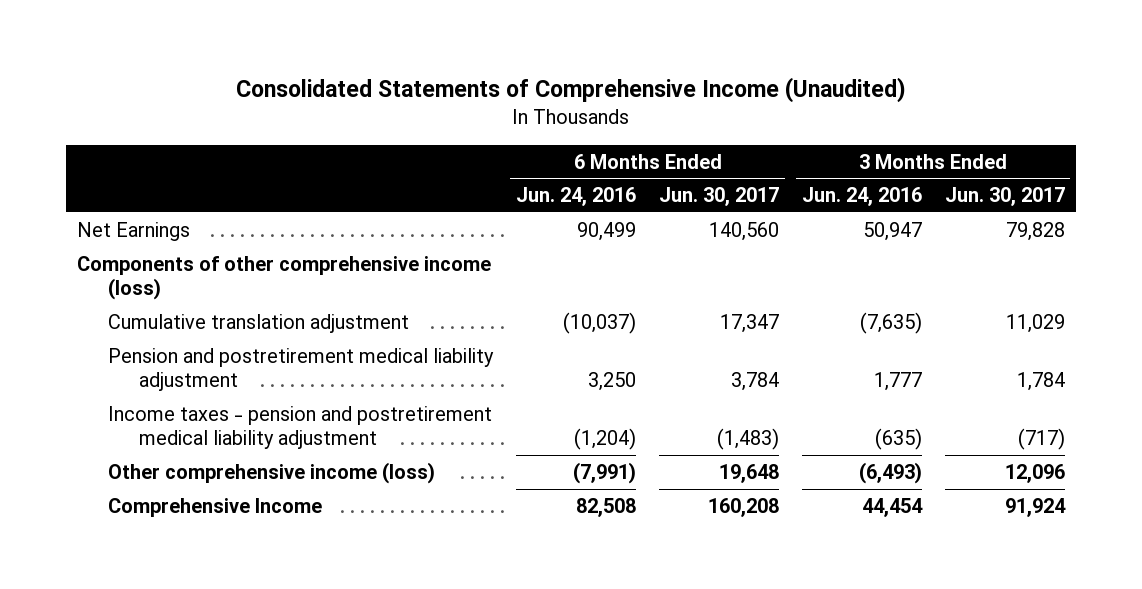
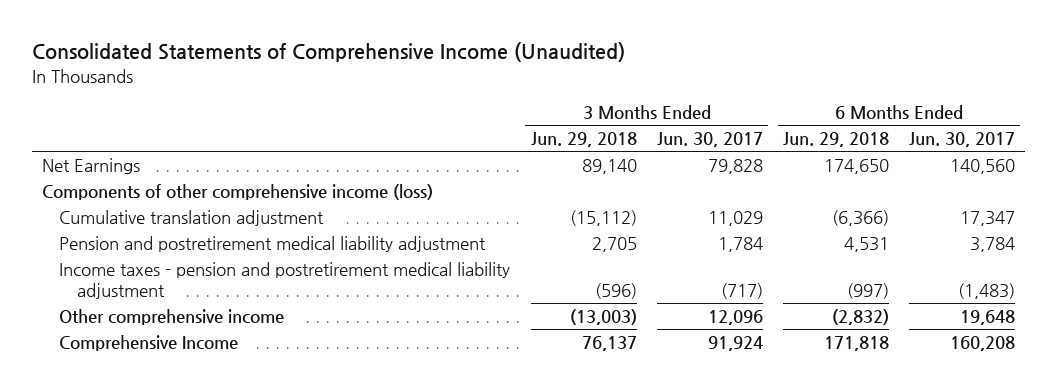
[516,187,637,207] Jun. 24, 2016 -> none
[801,187,922,207] Jun. 24, 2016 -> none
none -> [530,132,637,148] Jun. 29, 2018
none -> [782,132,889,148] Jun. 29, 2018
[108,461,436,484] Other comprehensive income (loss) -> [59,309,285,326] Other comprehensive income

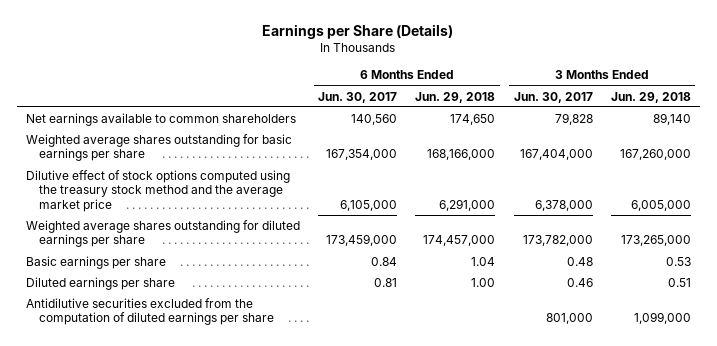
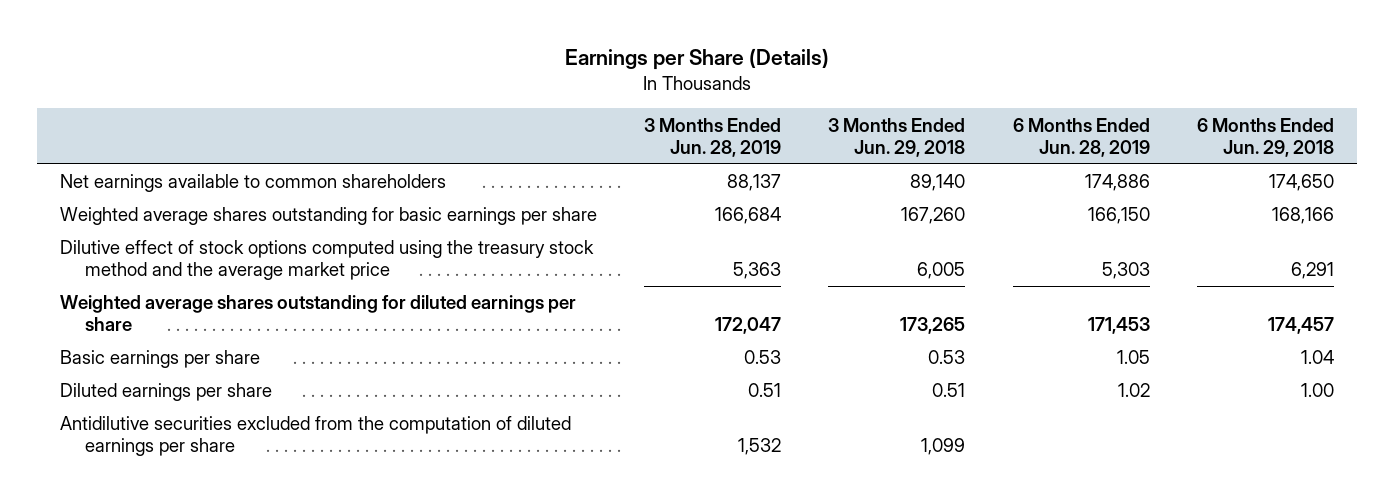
[318,91,398,103] Jun. 30, 2017 -> none
[513,91,593,103] Jun. 30, 2017 -> none
none -> [644,117,782,157] 3 Months Ended Jun. 28, 2019
none -> [1012,117,1150,157] 6 Months Ended Jun. 28, 2019
[427,149,496,161] 168,166,000 -> [1271,207,1334,225] 168,166
[619,149,691,161] 167,260,000 -> [901,207,966,225] 167,260
[439,198,496,211] 6,291,000 -> [1290,262,1334,280] 6,291
[630,199,691,211] 6,005,000 -> [917,262,966,280] 6,005
[423,235,496,247] 174,457,000 -> [1267,317,1334,335] 174,457
[620,235,691,247] 173,265,000 -> [900,317,966,335] 173,265
[633,312,691,325] 1,099,000 -> [921,438,966,456] 1,099

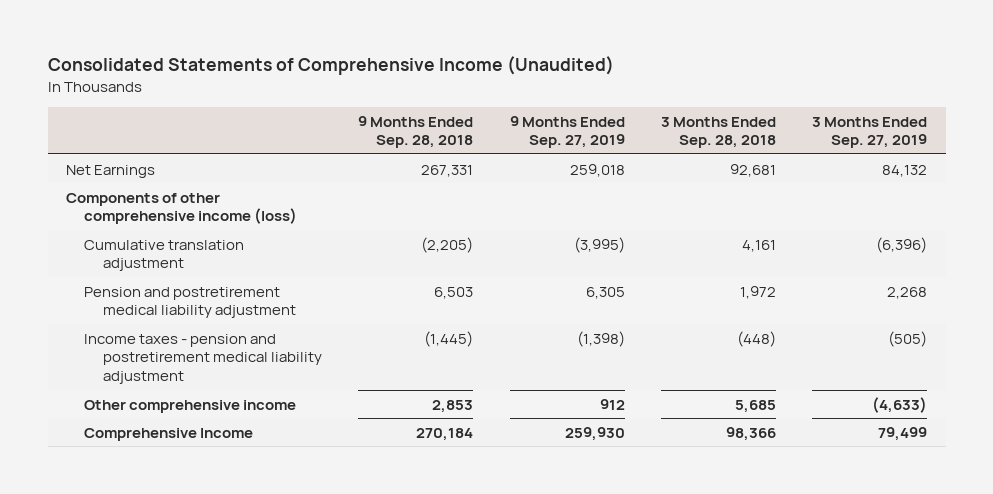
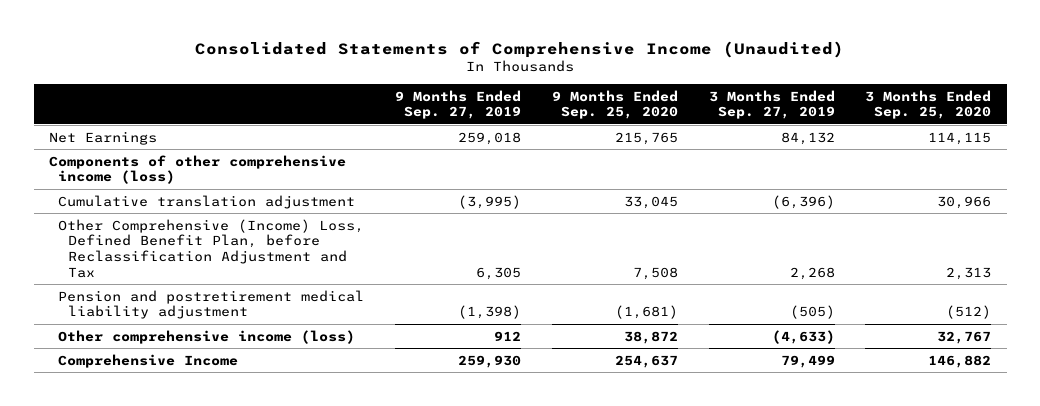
[358,115,474,149] 9 Months Ended Sep. 28, 2018 -> none
[661,116,777,149] 3 Months Ended Sep. 28, 2018 -> none
none -> [551,89,678,120] 9 Months Ended Sep. 25, 2020
none -> [865,89,992,120] 3 Months Ended Sep. 25, 2020
[84,333,323,385] Income taxes - pension and postretirement medical liability adjustment -> none
none -> [58,218,365,278] Other Comprehensive (Income) Loss, Defined Benefit Plan, before Reclassification Adjustment and Tax
[585,286,625,299] 6,305 -> [458,305,522,320] (1,398)
[887,286,928,299] 2,268 -> [789,305,835,320] (505)
[84,399,297,413] Other comprehensive income -> [58,329,356,344] Other comprehensive income (loss)

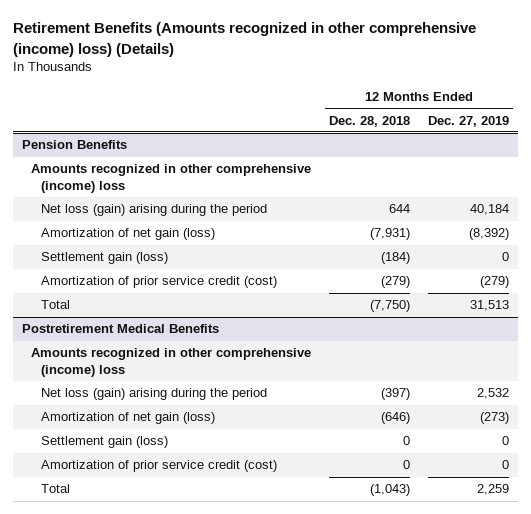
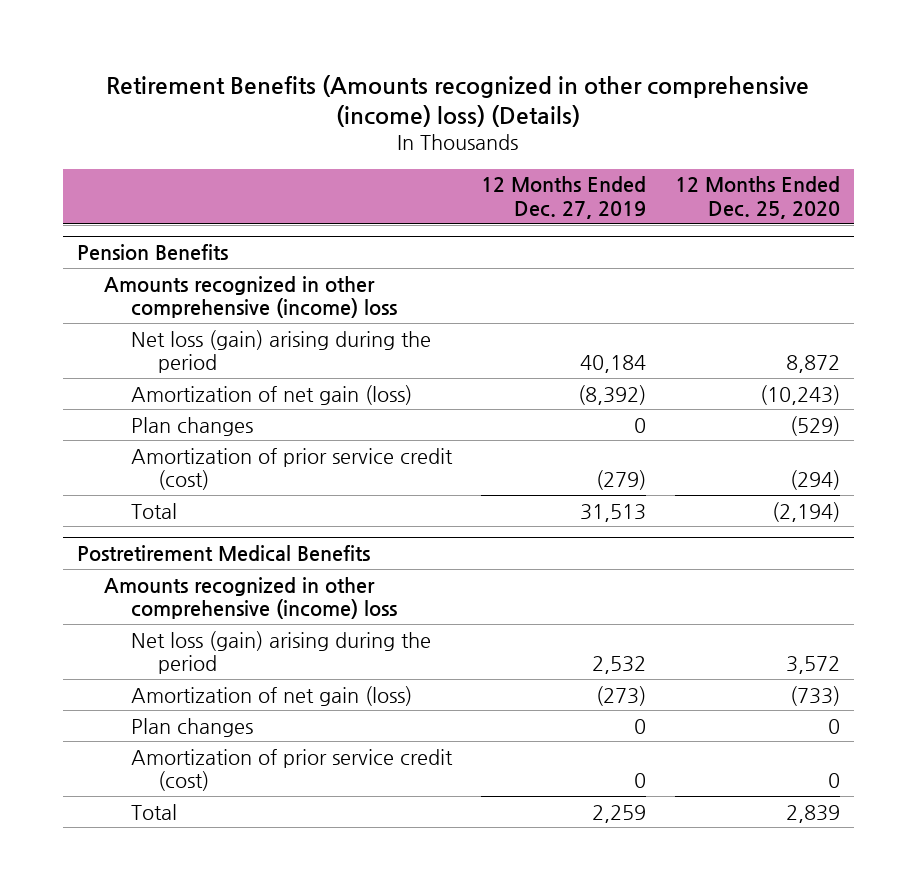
[329,115,411,127] Dec. 28, 2018 -> none
none -> [674,176,840,220] 12 Months Ended Dec. 25, 2020
[41,252,169,265] Settlement gain (loss) -> none
none -> [131,416,254,436] Plan changes
[41,436,169,449] Settlement gain (loss) -> none
none -> [131,717,254,737] Plan changes

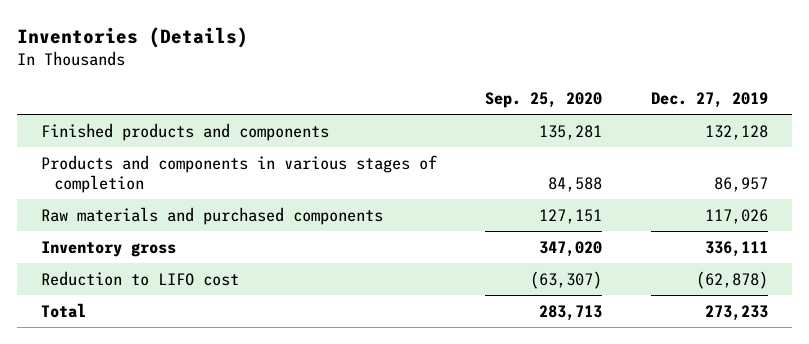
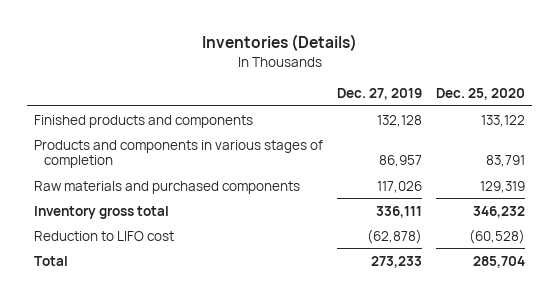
[485,91,603,108] Sep. 25, 2020 -> none
none -> [435,88,525,101] Dec. 25, 2020
[41,240,177,257] Inventory gross -> [34,205,170,219] Inventory gross total

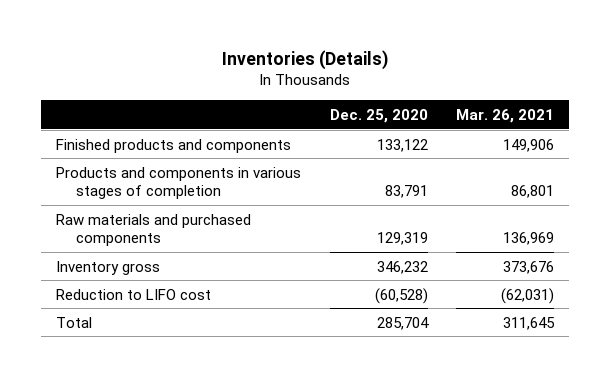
[337,88,423,101] Dec. 27, 2019 -> none
none -> [456,109,555,124] Mar. 26, 2021
[34,205,170,219] Inventory gross total -> [55,260,160,275] Inventory gross

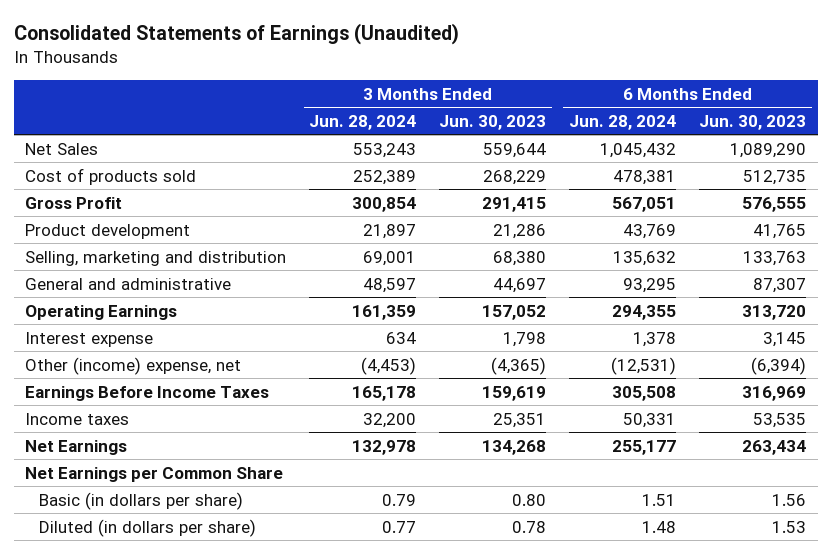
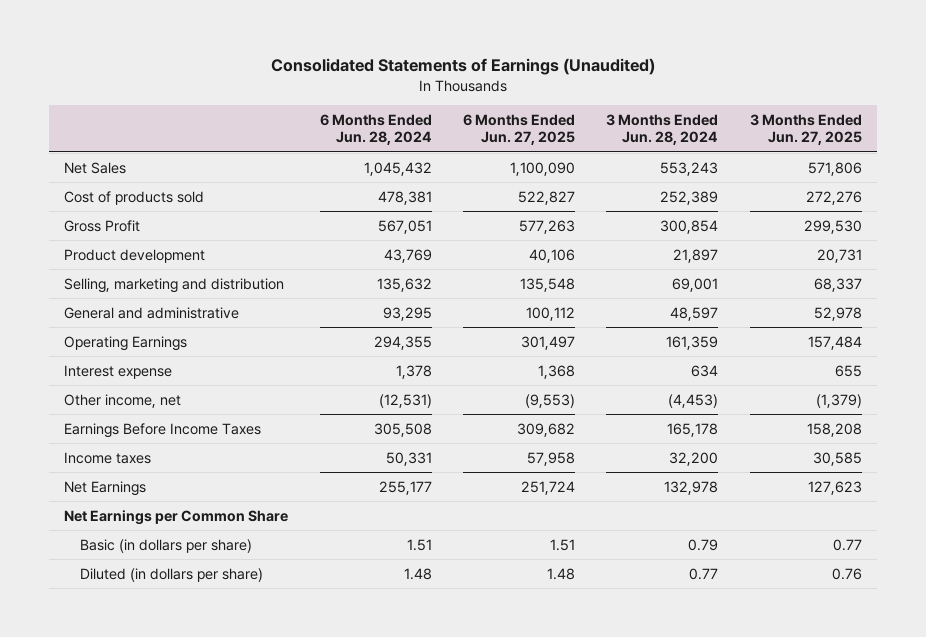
[439,114,547,130] Jun. 30, 2023 -> none
[699,114,807,130] Jun. 30, 2023 -> none
none -> [462,113,575,146] 6 Months Ended Jun. 27, 2025
none -> [749,113,862,146] 3 Months Ended Jun. 27, 2025
[25,356,242,375] Other (income) expense, net -> [64,393,182,408] Other income, net

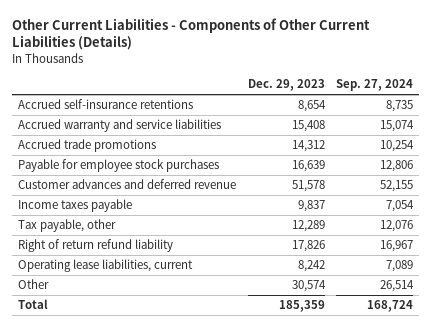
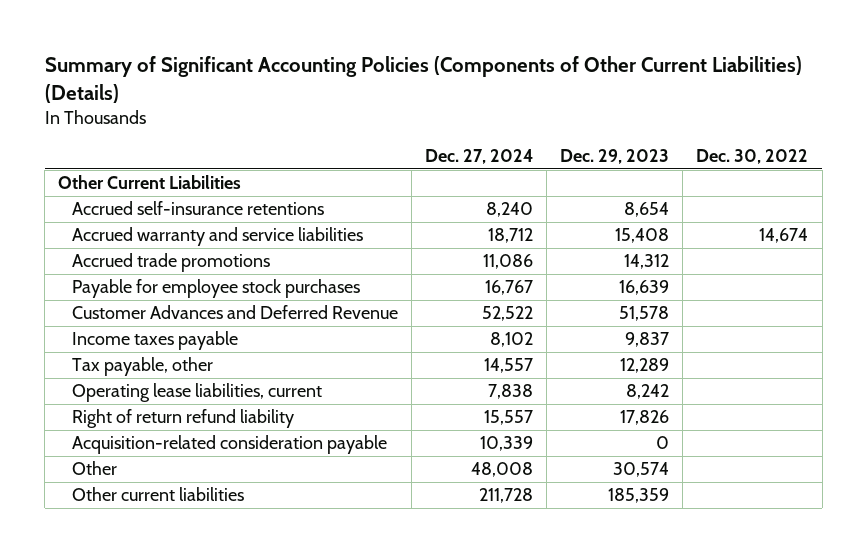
[12,17,371,51] Other Current Liabilities - Components of Other Current Liabilities (Details) -> [44,56,802,104] Summary of Significant Accounting Policies (Components of Other Current Liabilities) (Details)
[336,79,414,92] Sep. 27, 2024 -> none
none -> [425,148,534,164] Dec. 27, 2024
none -> [696,148,809,164] Dec. 30, 2022
none -> [58,175,242,190] Other Current Liabilities
[17,179,236,190] Customer advances and deferred revenue -> [72,305,399,320] Customer Advances and Deferred Revenue
[17,239,173,253] Right of return refund liability -> [72,409,295,429] Right of return refund liability
none -> [72,435,388,455] Acquisition-related consideration payable
[17,299,48,310] Total -> [72,487,245,502] Other current liabilities

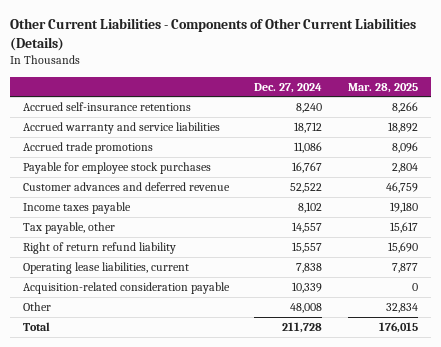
[44,56,802,104] Summary of Significant Accounting Policies (Components of Other Current Liabilities) (Details) -> [10,17,417,51] Other Current Liabilities - Components of Other Current Liabilities (Details)
[560,148,670,164] Dec. 29, 2023 -> none
[696,148,809,164] Dec. 30, 2022 -> none
none -> [347,82,418,93] Mar. 28, 2025
[58,175,242,190] Other Current Liabilities -> none
[72,305,399,320] Customer Advances and Deferred Revenue -> [22,182,230,192] Customer advances and deferred revenue
[72,383,323,403] Operating lease liabilities, current -> [22,262,189,275] Operating lease liabilities, current
[72,487,245,502] Other current liabilities -> [22,322,50,332] Total

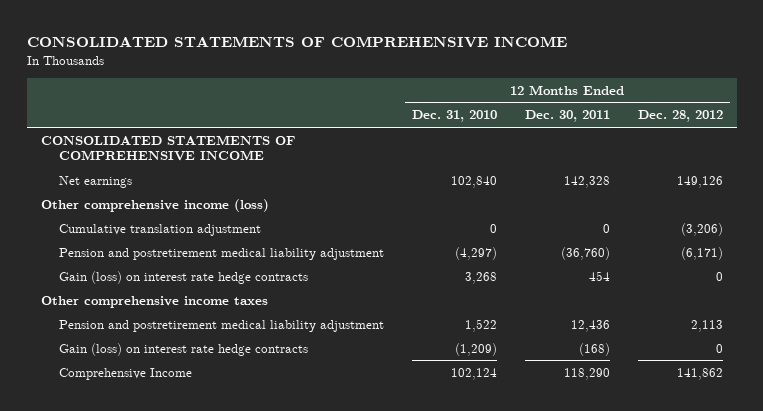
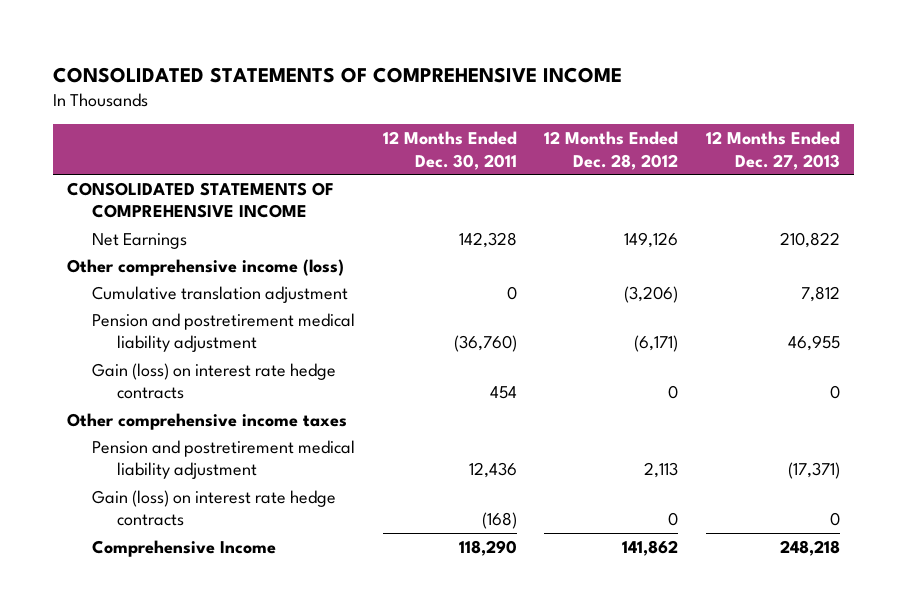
[411,110,497,123] Dec. 31, 2010 -> none
none -> [706,131,841,170] 12 Months Ended Dec. 27, 2013
[58,175,132,188] Net earnings -> [92,232,188,249] Net Earnings

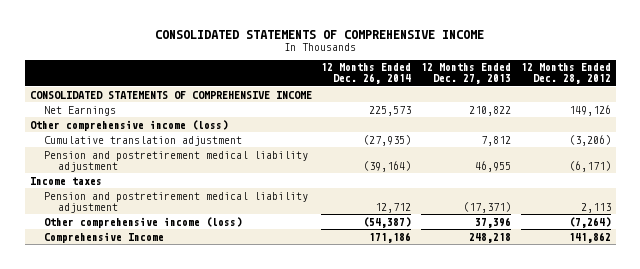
[382,131,517,170] 12 Months Ended Dec. 30, 2011 -> none
none -> [321,63,412,85] 12 Months Ended Dec. 26, 2014
[92,362,337,400] Gain (loss) on interest rate hedge contracts -> none
[67,412,348,430] Other comprehensive income taxes -> [29,176,102,185] Income taxes
[92,489,337,527] Gain (loss) on interest rate hedge contracts -> none
none -> [43,216,242,228] Other comprehensive income (loss)

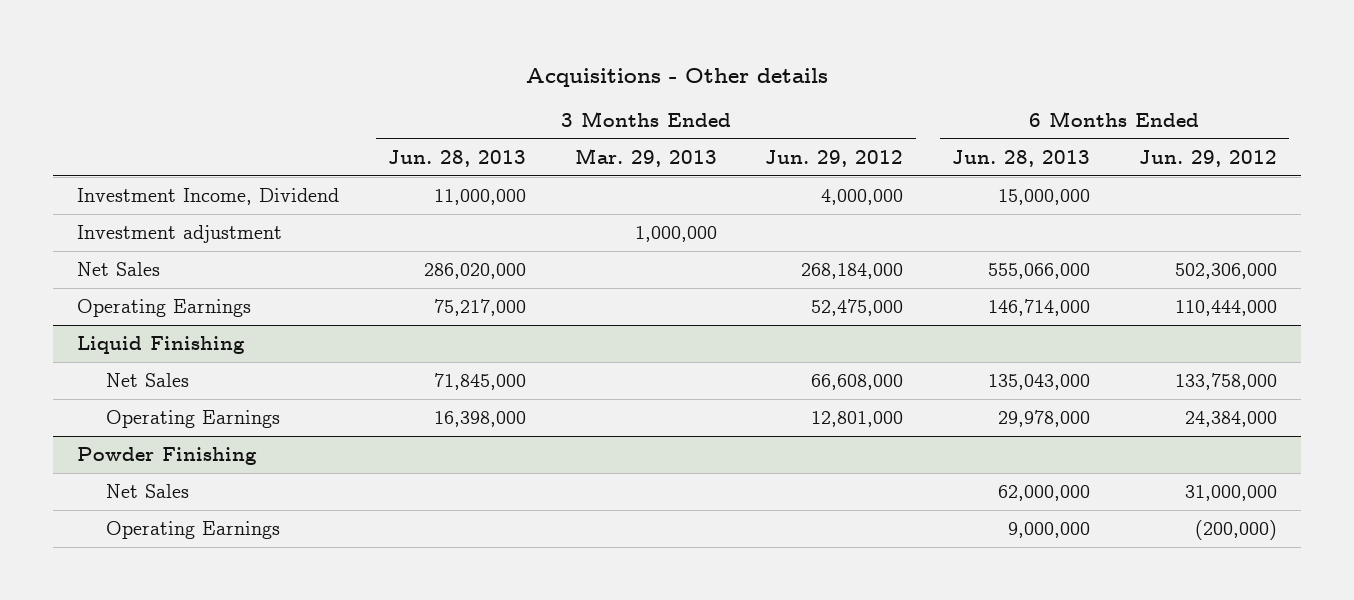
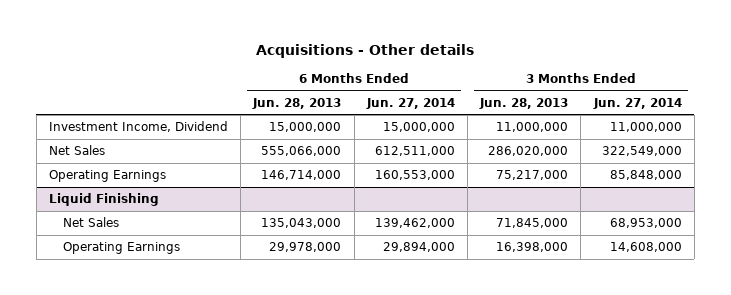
[574,147,717,167] Mar. 29, 2013 -> none
[765,149,904,167] Jun. 29, 2012 -> none
[1138,149,1277,167] Jun. 29, 2012 -> none
none -> [365,97,455,109] Jun. 27, 2014
none -> [592,97,682,109] Jun. 27, 2014
[77,225,283,244] Investment adjustment -> none
[77,447,258,466] Powder Finishing -> none
[106,484,190,499] Net Sales -> none
[106,521,281,540] Operating Earnings -> none

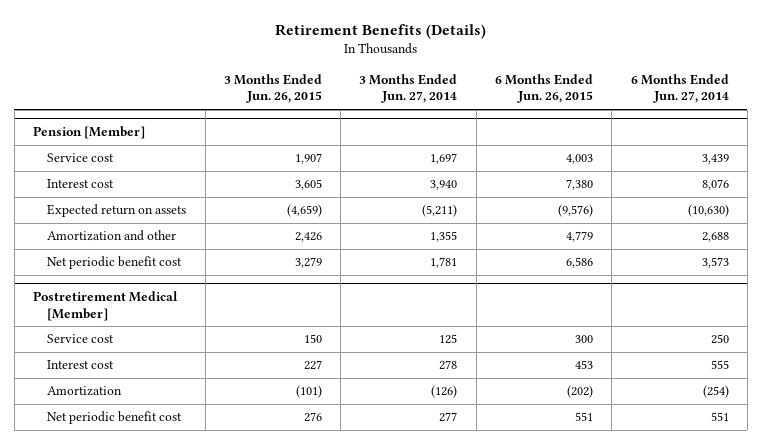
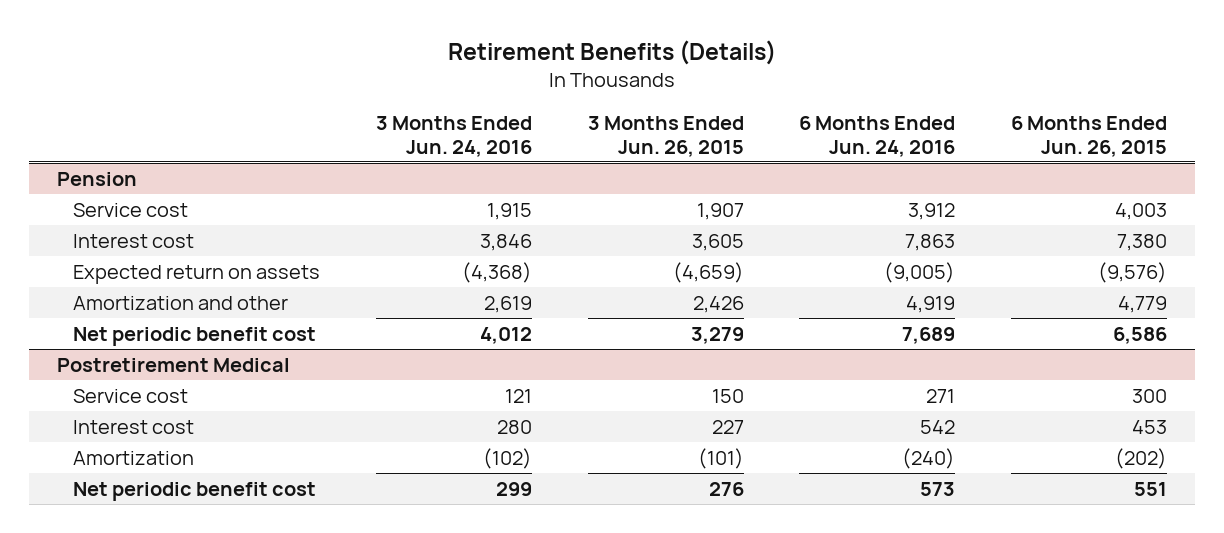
[359,73,458,104] 3 Months Ended Jun. 27, 2014 -> none
[630,73,729,104] 6 Months Ended Jun. 27, 2014 -> none
none -> [375,115,532,157] 3 Months Ended Jun. 24, 2016
none -> [799,115,956,157] 6 Months Ended Jun. 24, 2016
[32,125,145,139] Pension [Member] -> [57,171,138,186] Pension
[32,290,178,321] Postretirement Medical [Member] -> [57,357,291,372] Postretirement Medical

